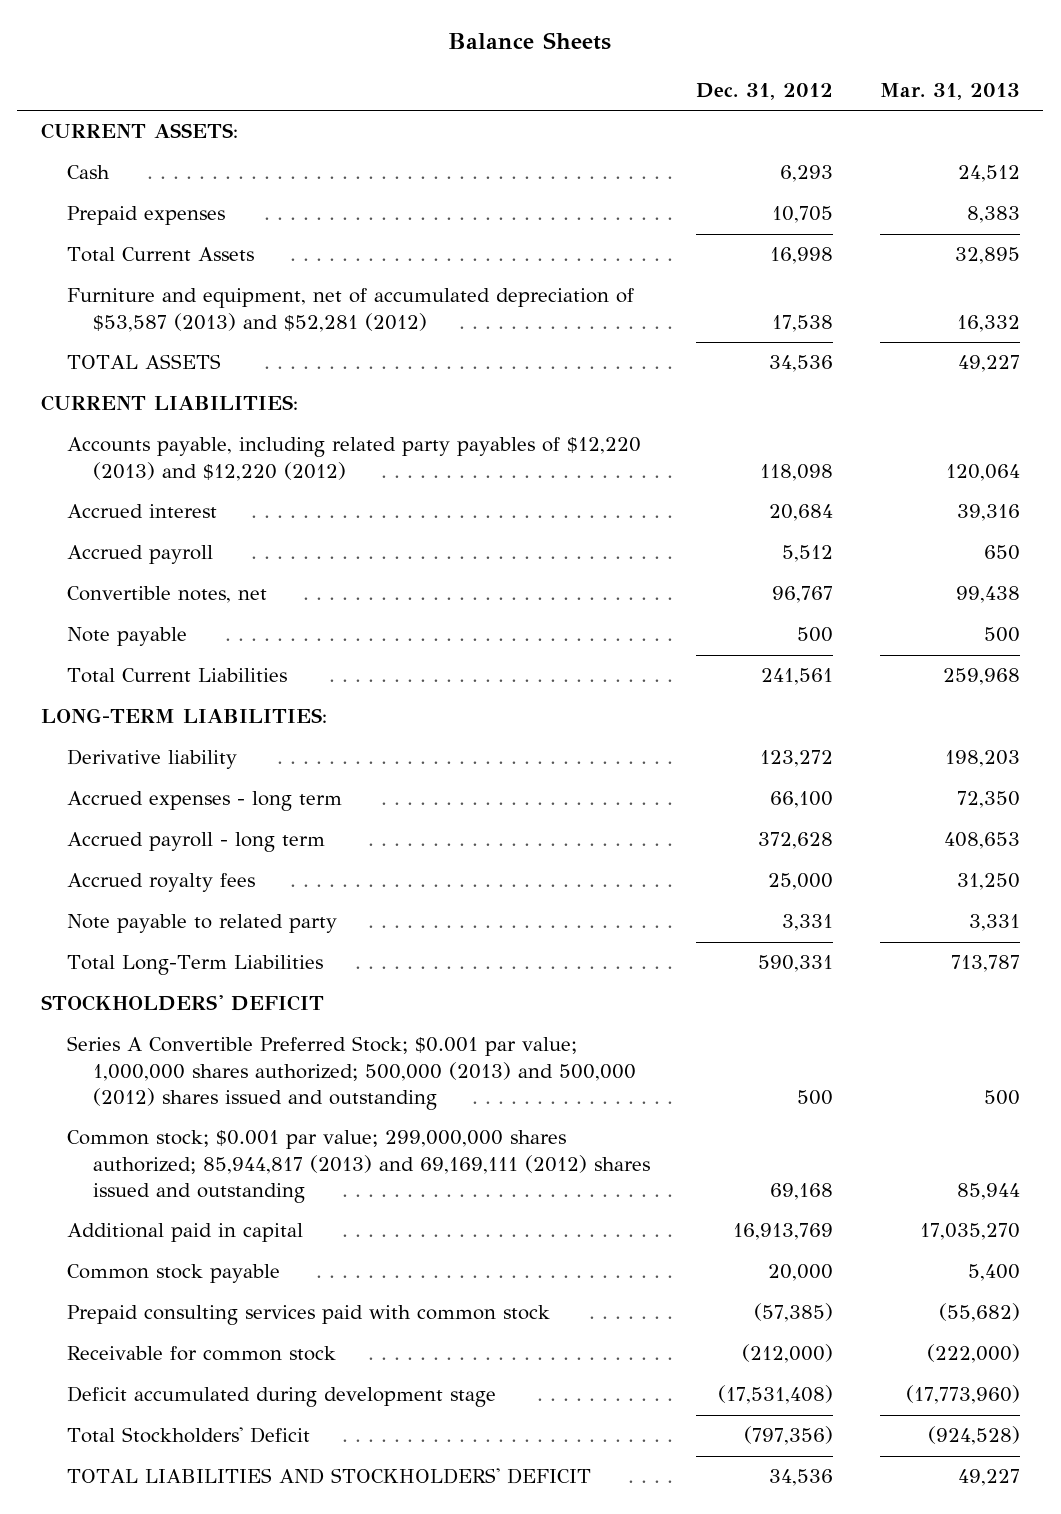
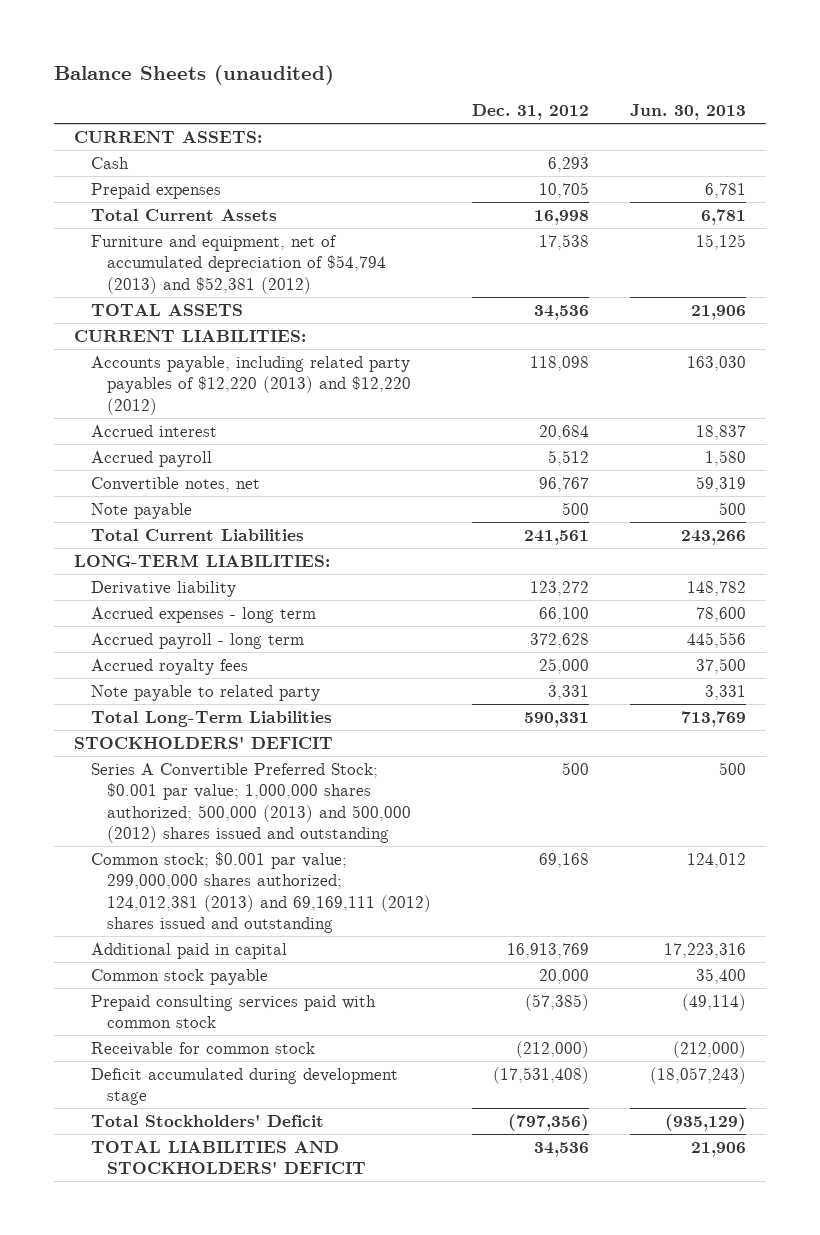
[448,31,612,50] Balance Sheets -> [53,65,334,86] Balance Sheets (unaudited)
[880,82,1021,100] Mar. 31, 2013 -> none
none -> [629,104,746,121] Jun. 30, 2013
[66,288,634,332] Furniture and equipment, net of accumulated depreciation of $53,587 (2013) and $52,281 (2012) -> [90,234,387,294] Furniture and equipment, net of accumulated depreciation of $54,794 (2013) and $52,381 (2012)
[66,1130,650,1203] Common stock; $0.001 par value; 299,000,000 shares authorized; 85,944,817 (2013) and 69,169,111 (2012) shares issued and outstanding -> [90,851,432,934] Common stock; $0.001 par value; 299,000,000 shares authorized; 124,012,381 (2013) and 69,169,111 (2012) shares issued and outstanding

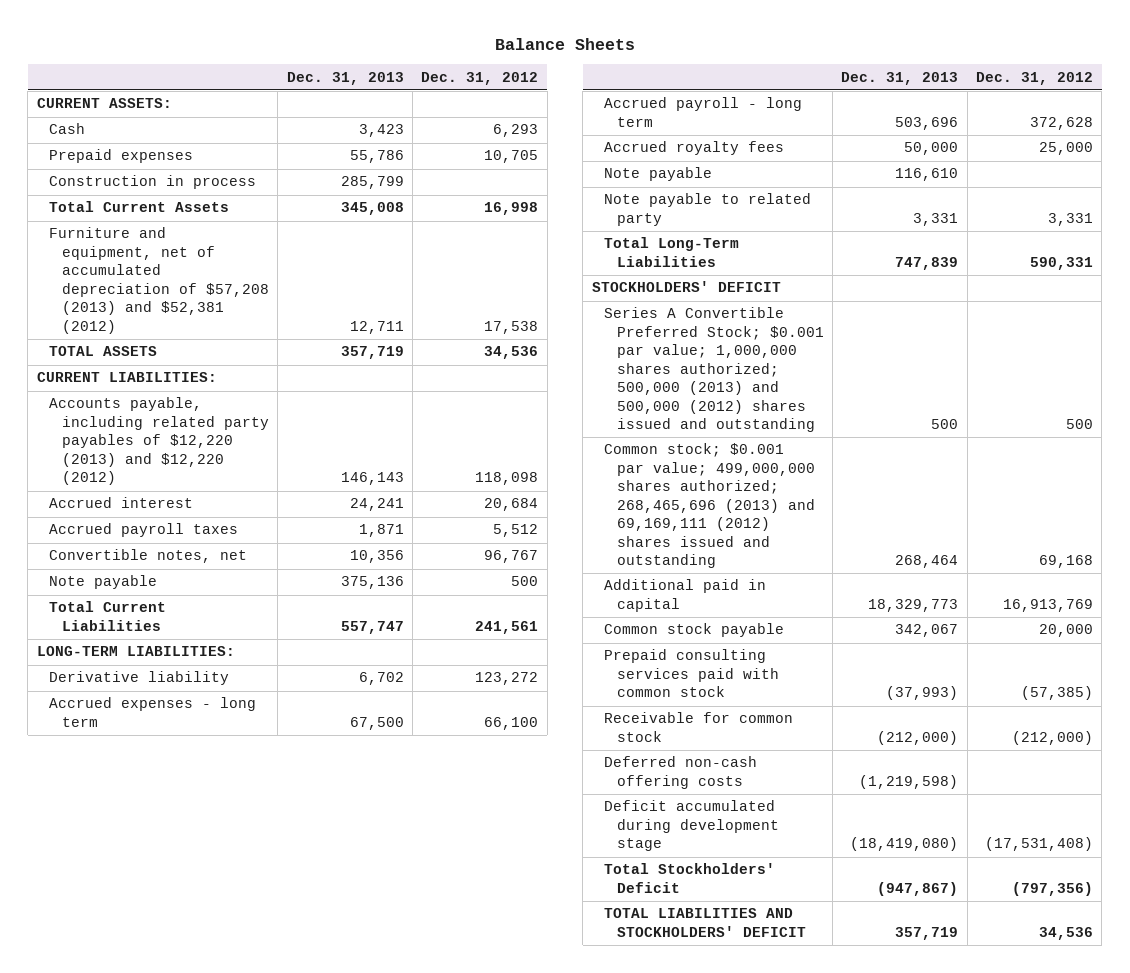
[53,65,334,86] Balance Sheets (unaudited) -> [494,38,635,51] Balance Sheets
[629,104,746,121] Jun. 30, 2013 -> none
none -> [286,71,404,85] Dec. 31, 2013
none -> [49,175,257,190] Construction in process
[90,234,387,294] Furniture and equipment, net of accumulated depreciation of $54,794 (2013) and $52,381 (2012) -> [49,227,269,334] Furniture and equipment, net of accumulated depreciation of $57,208 (2013) and $52,381 (2012)
[90,450,212,467] Accrued payroll -> [49,523,239,538] Accrued payroll taxes
none -> [604,167,713,182] Note payable
[90,851,432,934] Common stock; $0.001 par value; 299,000,000 shares authorized; 124,012,381 (2013) and 69,169,111 (2012) shares issued and outstanding -> [604,443,815,569] Common stock; $0.001 par value; 499,000,000 shares authorized; 268,465,696 (2013) and 69,169,111 (2012) shares issued and outstanding
none -> [604,756,758,789] Deferred non-cash offering costs

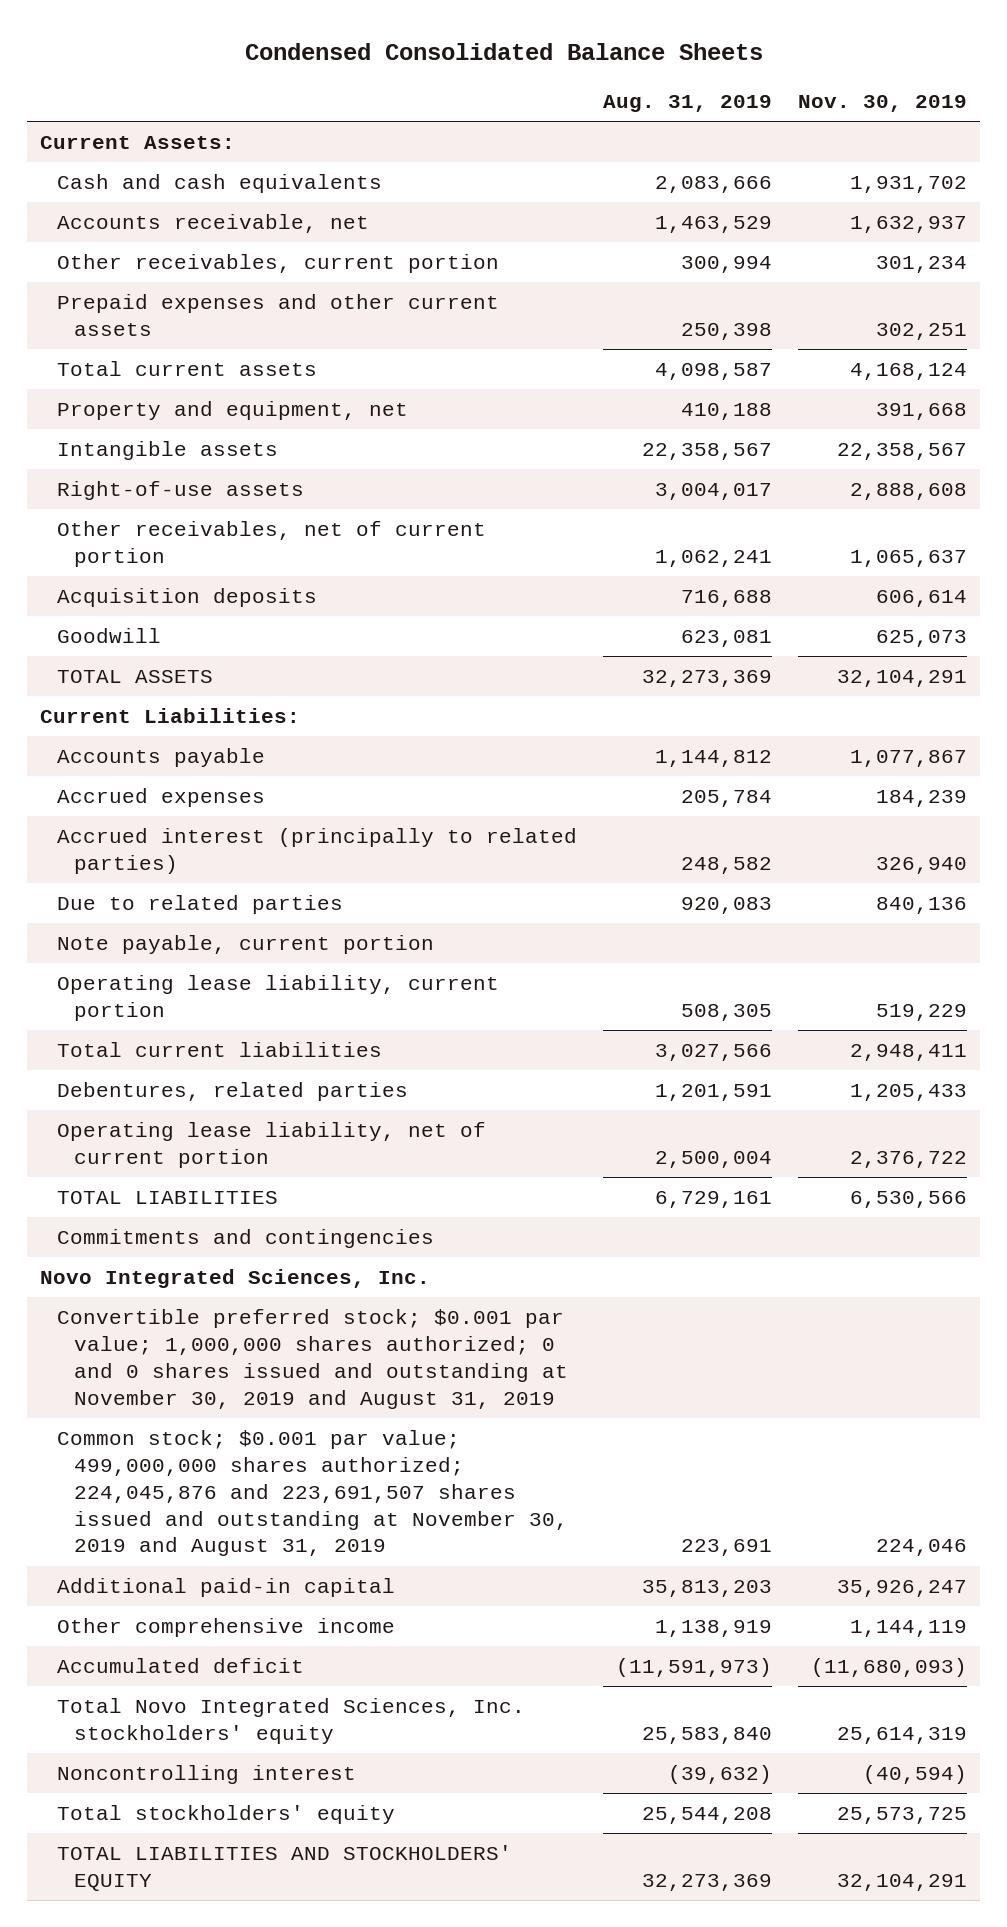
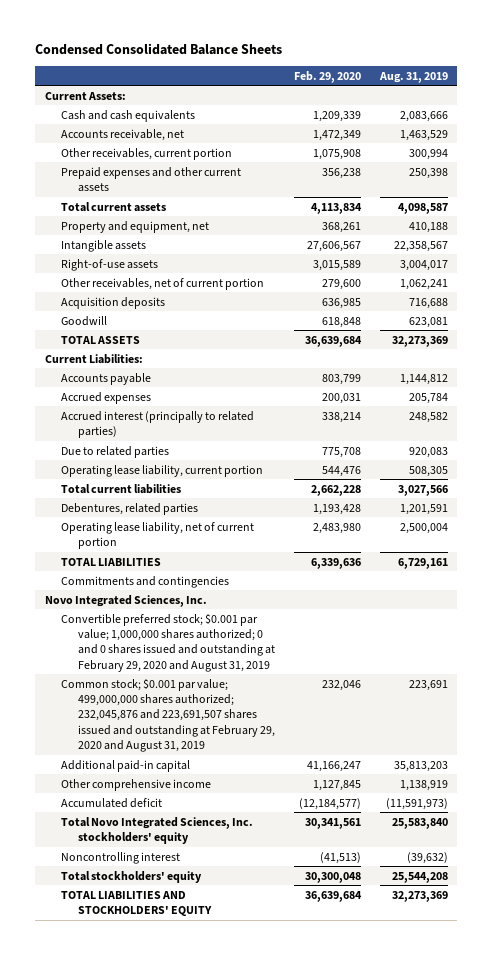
[797,94,967,112] Nov. 30, 2019 -> none
none -> [294,70,362,83] Feb. 29, 2020
[57,935,435,955] Note payable, current portion -> none
[57,1309,568,1409] Convertible preferred stock; $0.001 par value; 1,000,000 shares authorized; 0 and 0 shares issued and outstanding at November 30, 2019 and August 31, 2019 -> [61,613,276,672] Convertible preferred stock; $0.001 par value; 1,000,000 shares authorized; 0 and 0 shares issued and outstanding at February 29, 2020 and August 31, 2019
[57,1430,568,1557] Common stock; $0.001 par value; 499,000,000 shares authorized; 224,045,876 and 223,691,507 shares issued and outstanding at November 30, 2019 and August 31, 2019 -> [61,678,276,753] Common stock; $0.001 par value; 499,000,000 shares authorized; 232,045,876 and 223,691,507 shares issued and outstanding at February 29, 2020 and August 31, 2019

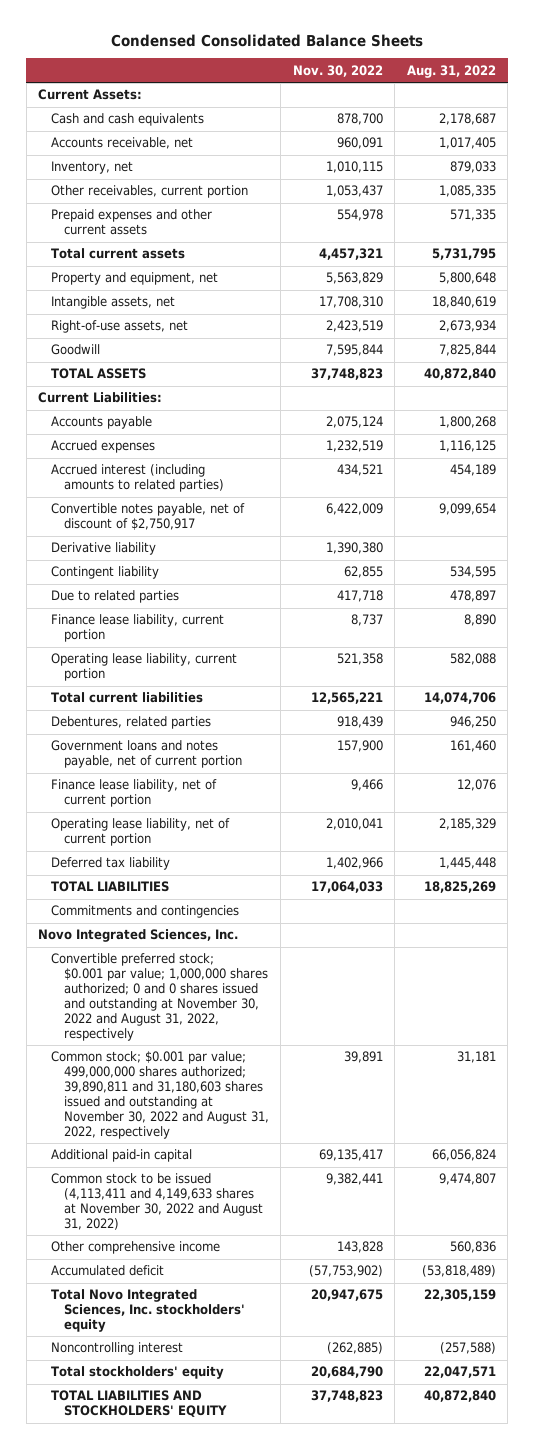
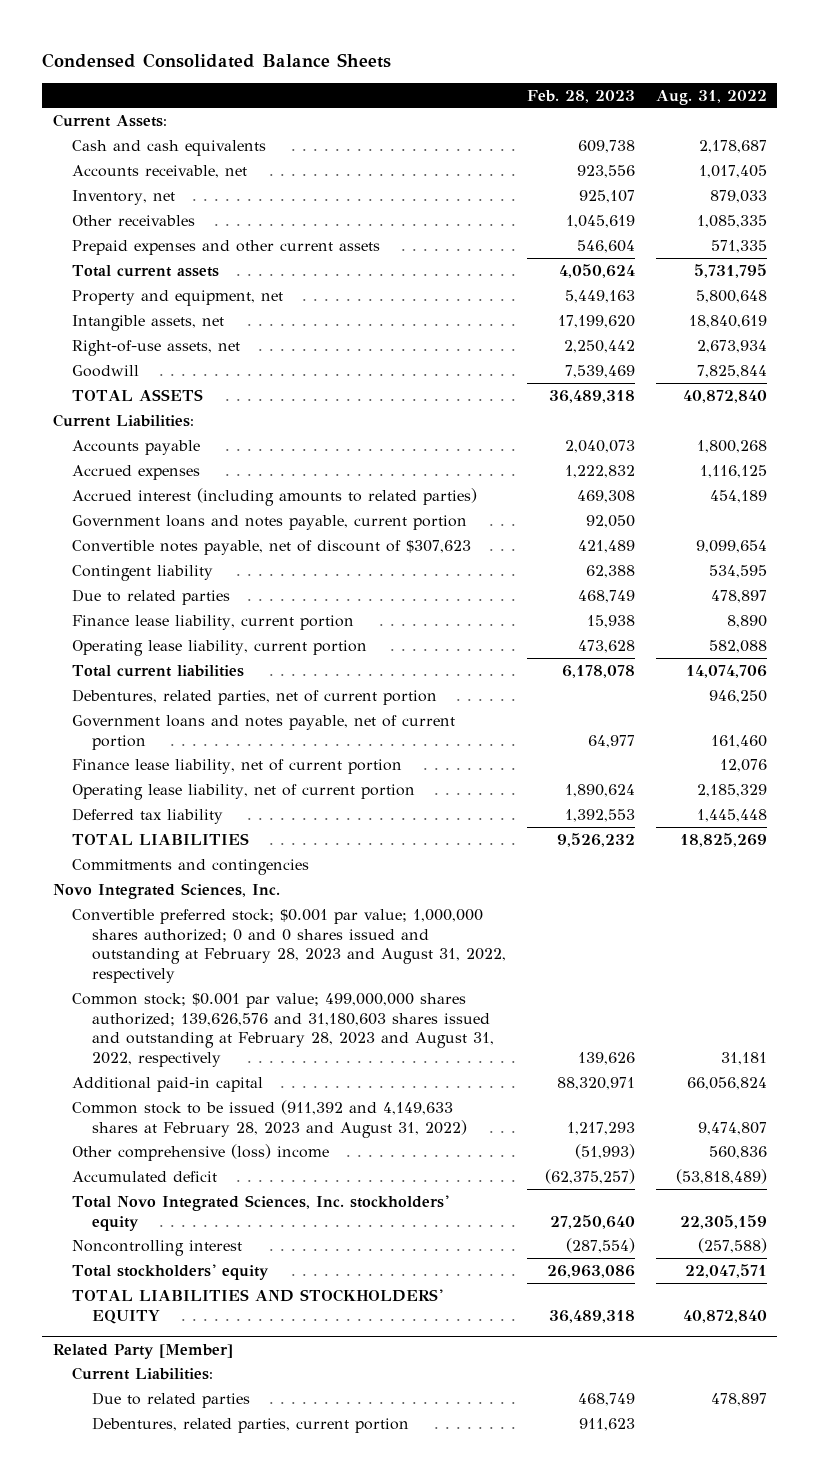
[292,64,383,77] Nov. 30, 2022 -> none
none -> [526,89,635,103] Feb. 28, 2023
[50,185,248,199] Other receivables, current portion -> [72,214,196,226] Other receivables
[50,542,156,556] Derivative liability -> none
none -> [72,514,468,530] Government loans and notes payable, current portion
[50,503,245,531] Convertible notes payable, net of discount of $2,750,917 -> [72,539,472,555] Convertible notes payable, net of discount of $307,623
[50,716,211,730] Debentures, related parties -> [72,688,438,705] Debentures, related parties, net of current portion
[50,953,268,1041] Convertible preferred stock; $0.001 par value; 1,000,000 shares authorized; 0 and 0 shares issued and outstanding at November 30, 2022 and August 31, 2022, respectively -> [72,908,506,984] Convertible preferred stock; $0.001 par value; 1,000,000 shares authorized; 0 and 0 shares issued and outstanding at February 28, 2023 and August 31, 2022, respectively
[50,1051,269,1139] Common stock; $0.001 par value; 499,000,000 shares authorized; 39,890,811 and 31,180,603 shares issued and outstanding at November 30, 2022 and August 31, 2022, respectively -> [72,992,494,1068] Common stock; $0.001 par value; 499,000,000 shares authorized; 139,626,576 and 31,180,603 shares issued and outstanding at February 28, 2023 and August 31, 2022, respectively
[50,1173,263,1230] Common stock to be issued (4,113,411 and 4,149,633 shares at November 30, 2022 and August 31, 2022) -> [72,1099,467,1138] Common stock to be issued (911,392 and 4,149,633 shares at February 28, 2023 and August 31, 2022)
[50,1241,220,1255] Other comprehensive income -> [72,1143,330,1161] Other comprehensive (loss) income
none -> [52,1343,233,1359] Related Party [Member]
none -> [72,1366,214,1380] Current Liabilities:
none -> [91,1391,250,1408] Due to related parties
none -> [91,1416,409,1433] Debentures, related parties, current portion

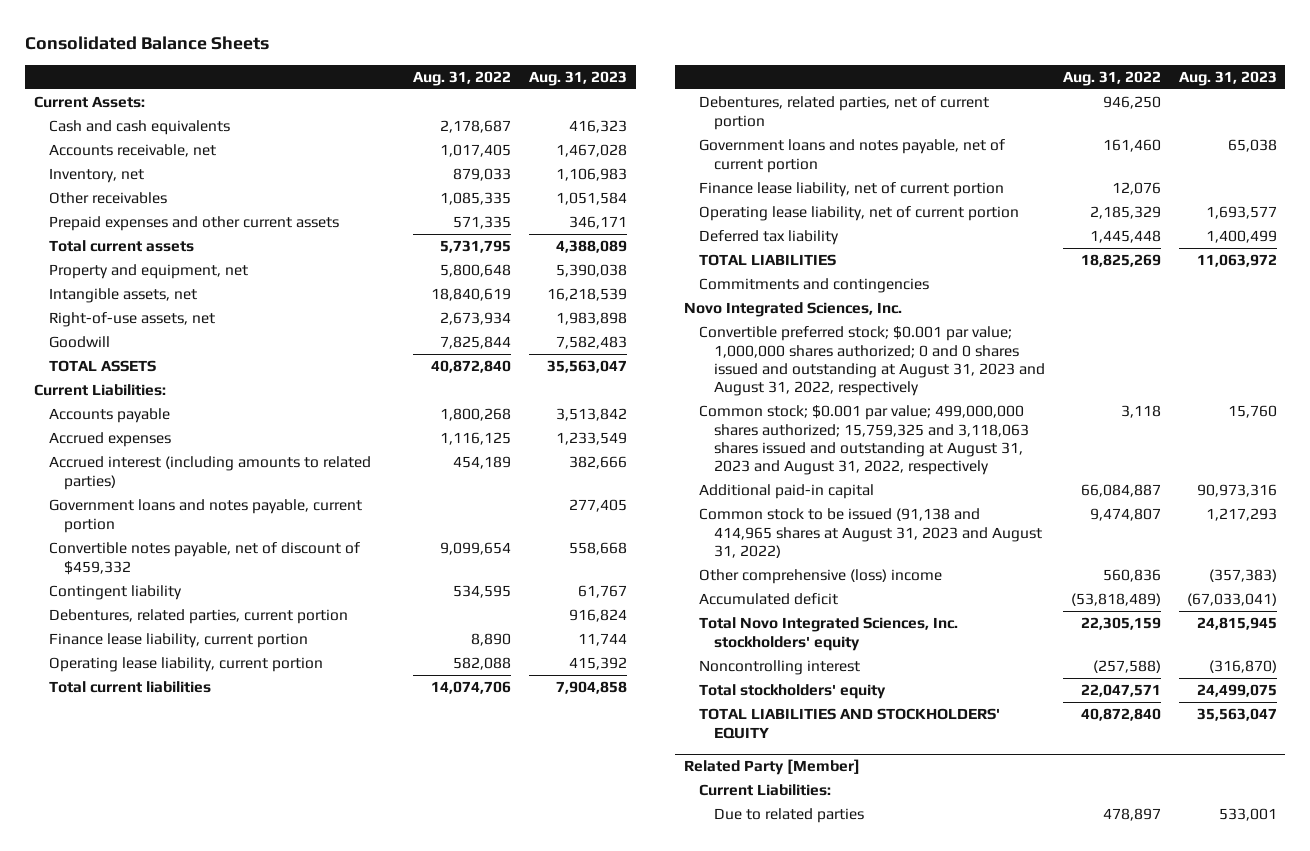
[42,52,392,68] Condensed Consolidated Balance Sheets -> [24,36,269,51] Consolidated Balance Sheets
[526,89,635,103] Feb. 28, 2023 -> none
none -> [528,70,627,86] Aug. 31, 2023
[72,539,472,555] Convertible notes payable, net of discount of $307,623 -> [48,542,360,575] Convertible notes payable, net of discount of $459,332
[72,588,231,605] Due to related parties -> none
none -> [48,609,348,625] Debentures, related parties, current portion
[72,908,506,984] Convertible preferred stock; $0.001 par value; 1,000,000 shares authorized; 0 and 0 shares issued and outstanding at February 28, 2023 and August 31, 2022, respectively -> [698,326,1045,397] Convertible preferred stock; $0.001 par value; 1,000,000 shares authorized; 0 and 0 shares issued and outstanding at August 31, 2023 and August 31, 2022, respectively
[72,992,494,1068] Common stock; $0.001 par value; 499,000,000 shares authorized; 139,626,576 and 31,180,603 shares issued and outstanding at February 28, 2023 and August 31, 2022, respectively -> [698,405,1029,476] Common stock; $0.001 par value; 499,000,000 shares authorized; 15,759,325 and 3,118,063 shares issued and outstanding at August 31, 2023 and August 31, 2022, respectively
[720,1052,767,1066] 31,181 -> [1120,405,1161,419] 3,118
[686,1076,767,1090] 66,056,824 -> [1080,484,1161,498] 66,084,887
[72,1099,467,1138] Common stock to be issued (911,392 and 4,149,633 shares at February 28, 2023 and August 31, 2022) -> [698,508,1042,559] Common stock to be issued (91,138 and 414,965 shares at August 31, 2023 and August 31, 2022)
[91,1416,409,1433] Debentures, related parties, current portion -> none

